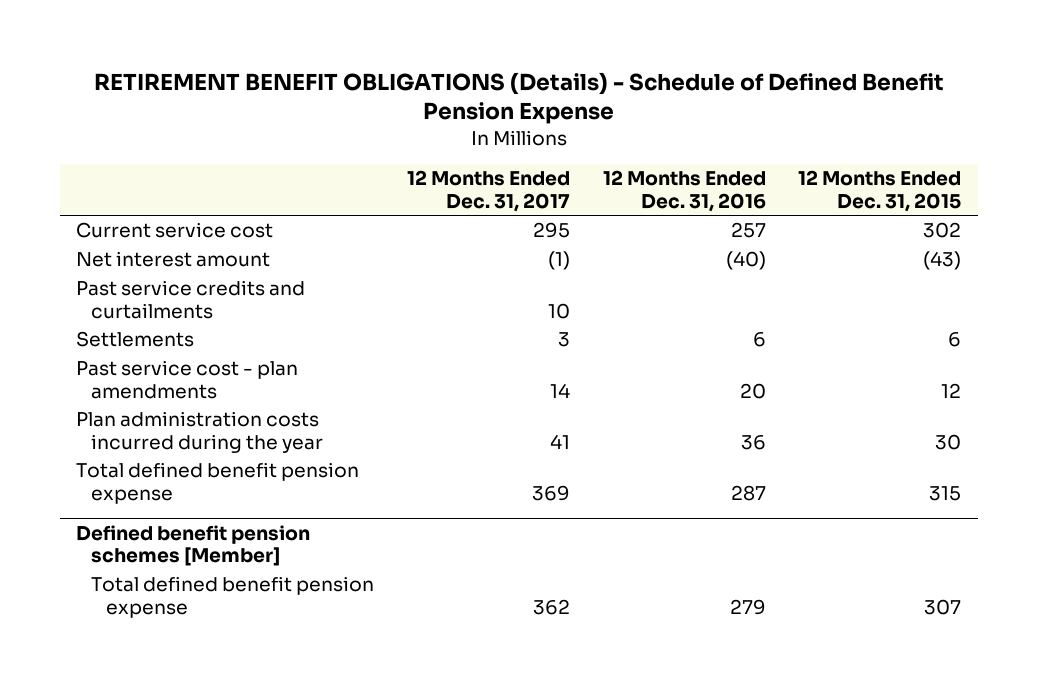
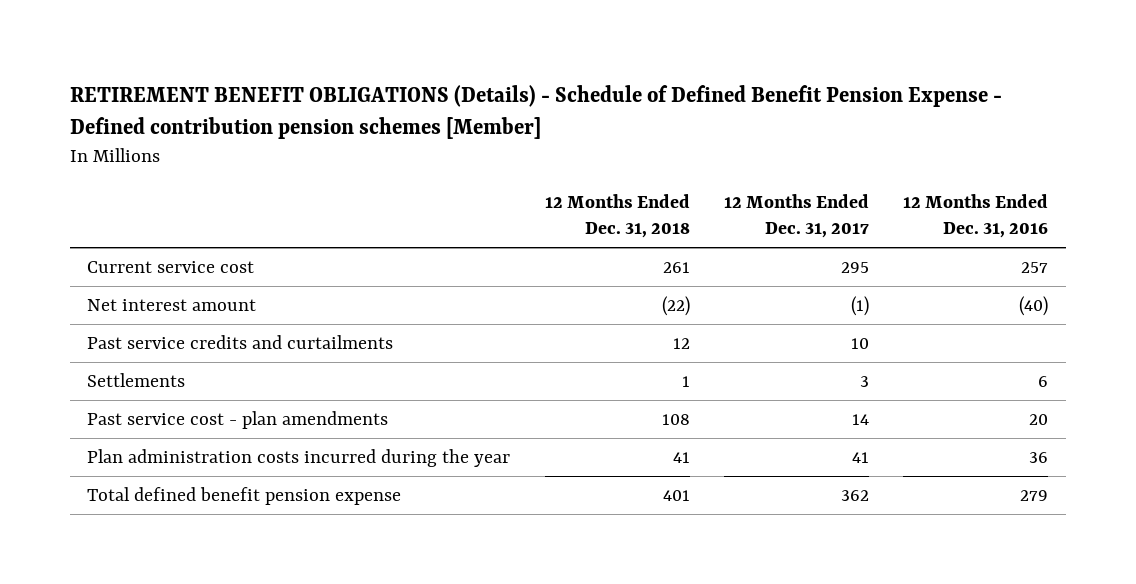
[93,71,944,125] RETIREMENT BENEFIT OBLIGATIONS (Details) - Schedule of Defined Benefit Pension Expense -> [70,85,1003,140] RETIREMENT BENEFIT OBLIGATIONS (Details) - Schedule of Defined Benefit Pension Expense - Defined contribution pension schemes [Member]
[798,170,962,212] 12 Months Ended Dec. 31, 2015 -> none
none -> [544,194,690,239] 12 Months Ended Dec. 31, 2018
[76,462,360,504] Total defined benefit pension expense -> none
[76,524,311,567] Defined benefit pension schemes [Member] -> none

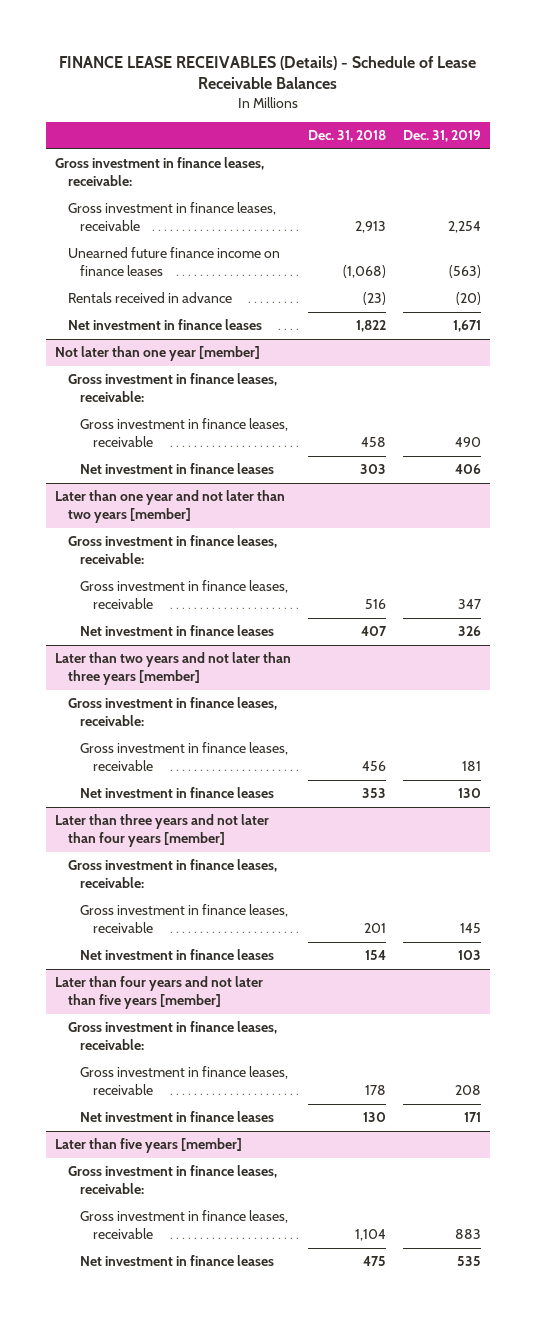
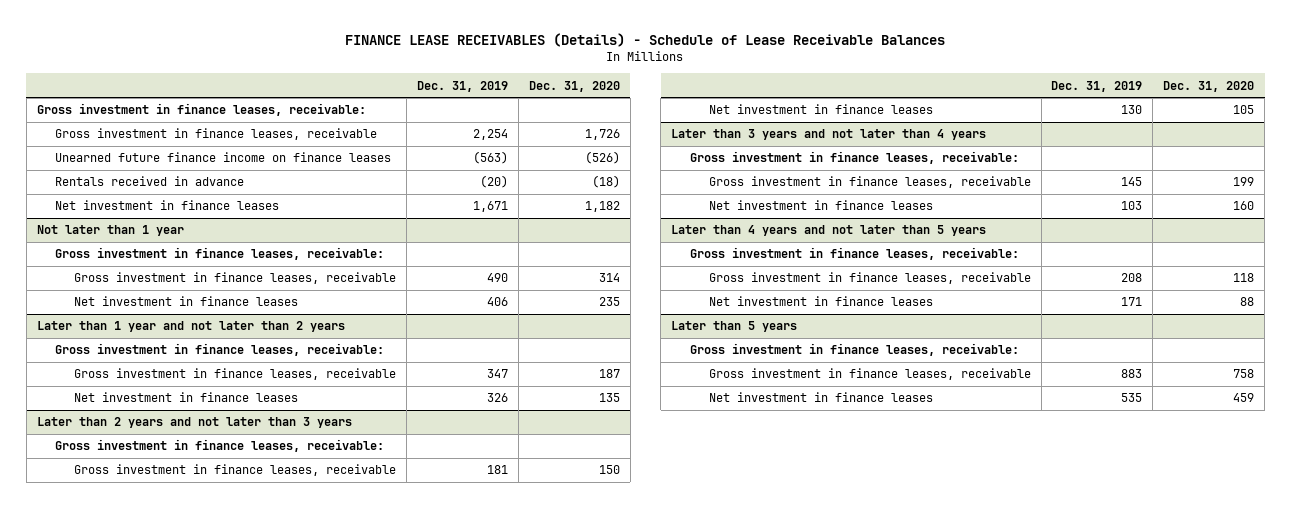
[307,129,386,142] Dec. 31, 2018 -> none
none -> [528,80,620,92] Dec. 31, 2020
[54,346,260,362] Not later than one year [member] -> [36,225,184,237] Not later than 1 year
[54,490,285,523] Later than one year and not later than two years [member] -> [36,321,345,333] Later than 1 year and not later than 2 years
[54,652,291,685] Later than two years and not later than three years [member] -> [36,417,352,429] Later than 2 years and not later than 3 years
[54,814,269,847] Later than three years and not later than four years [member] -> [671,129,987,141] Later than 3 years and not later than 4 years
[54,976,263,1009] Later than four years and not later than five years [member] -> [671,225,987,237] Later than 4 years and not later than 5 years
[54,1138,242,1154] Later than five years [member] -> [671,321,798,333] Later than 5 years

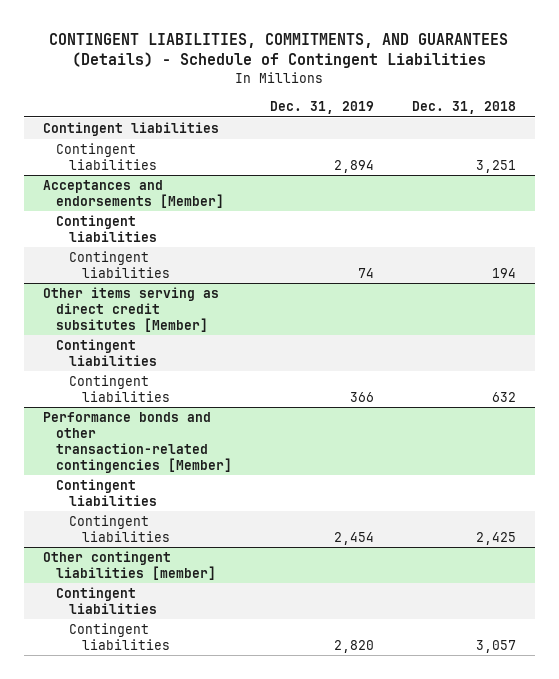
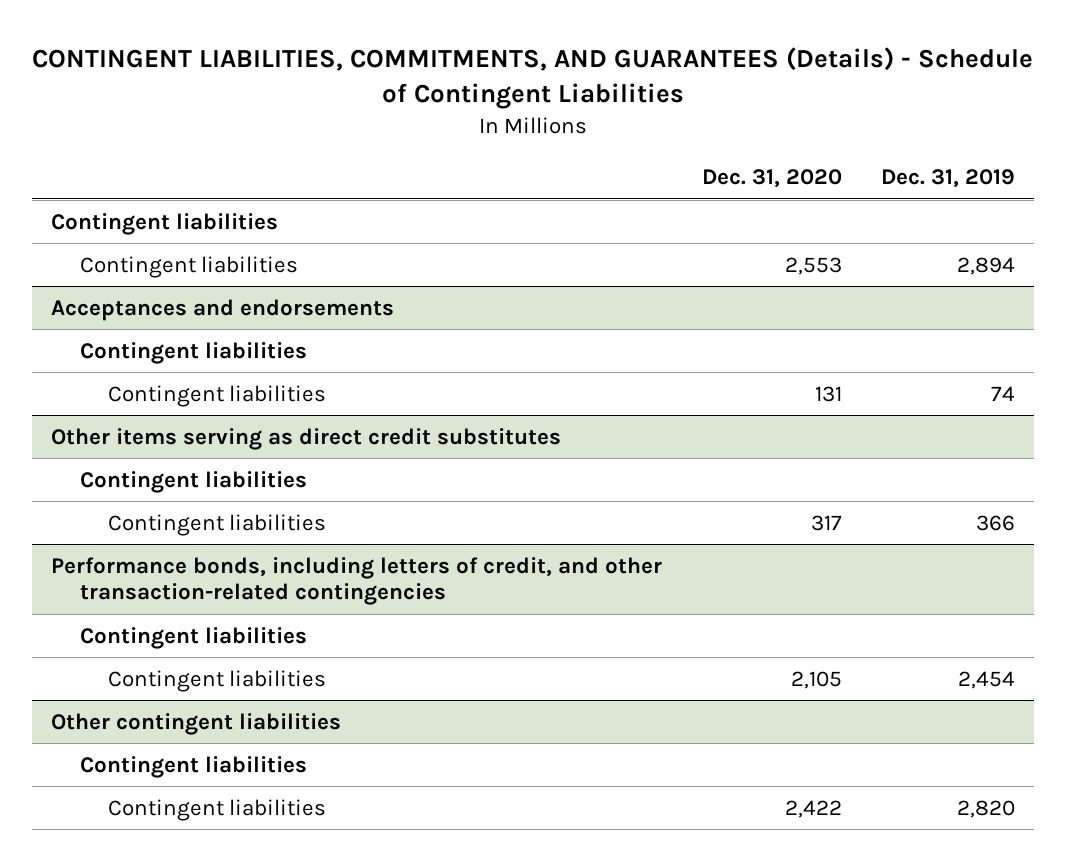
[411,101,516,115] Dec. 31, 2018 -> none
none -> [701,169,842,189] Dec. 31, 2020
[43,180,225,208] Acceptances and endorsements [Member] -> [51,298,395,321] Acceptances and endorsements
[43,287,220,332] Other items serving as direct credit subsitutes [Member] -> [51,427,562,450] Other items serving as direct credit substitutes
[43,412,233,473] Performance bonds and other transaction-related contingencies [Member] -> [51,556,663,606] Performance bonds, including letters of credit, and other transaction-related contingencies
[43,551,217,580] Other contingent liabilities [member] -> [51,712,342,735] Other contingent liabilities

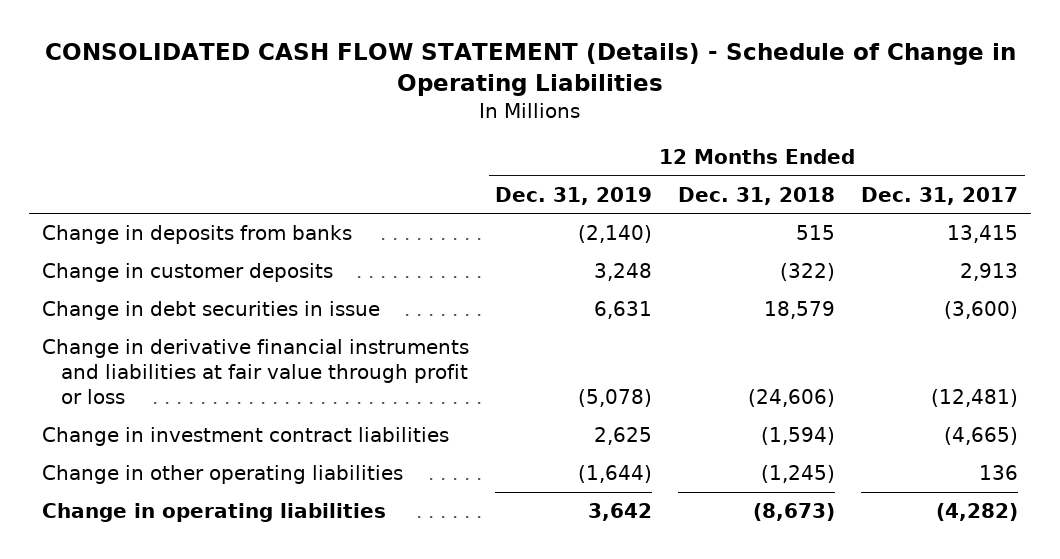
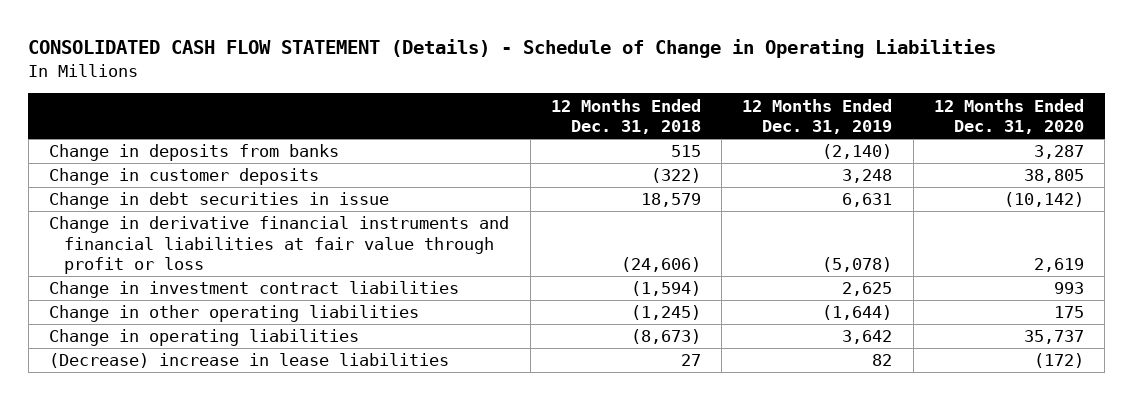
[861,186,1019,205] Dec. 31, 2017 -> none
none -> [934,98,1085,135] 12 Months Ended Dec. 31, 2020
[42,339,470,404] Change in derivative financial instruments and liabilities at fair value through profit or loss -> [49,216,510,275] Change in derivative financial instruments and financial liabilities at fair value through profit or loss
none -> [49,353,450,369] (Decrease) increase in lease liabilities

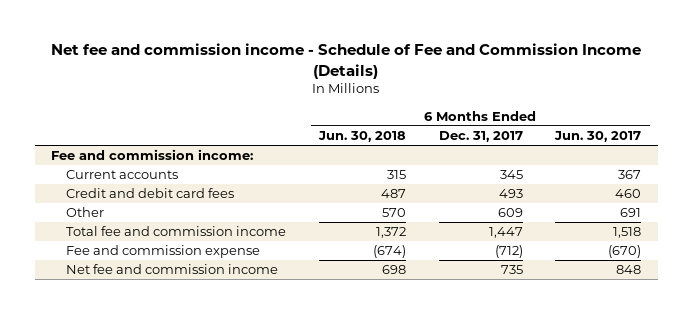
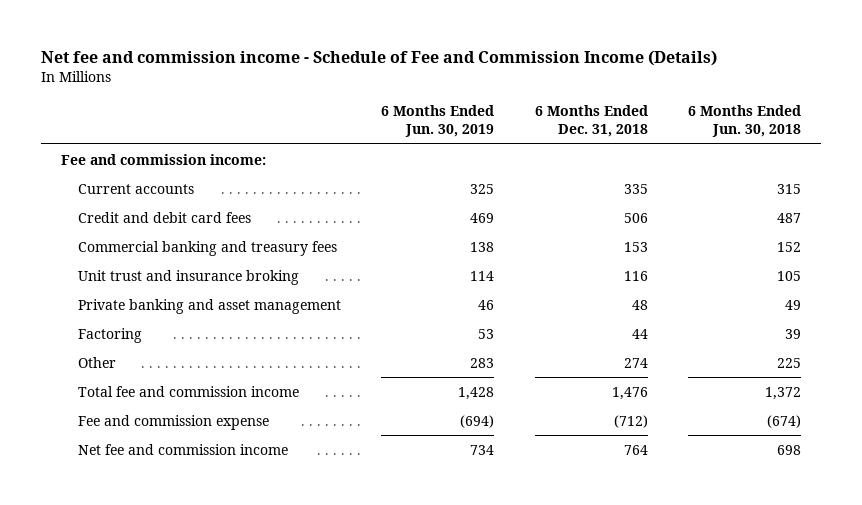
[438,131,523,143] Dec. 31, 2017 -> none
[554,131,642,143] Jun. 30, 2017 -> none
none -> [381,105,495,138] 6 Months Ended Jun. 30, 2019
none -> [534,105,648,138] 6 Months Ended Dec. 31, 2018
none -> [78,240,338,256] Commercial banking and treasury fees
none -> [78,269,300,285] Unit trust and insurance broking
none -> [78,298,342,314] Private banking and asset management
none -> [78,327,143,343] Factoring
[382,208,407,218] 570 -> [776,357,801,368] 225

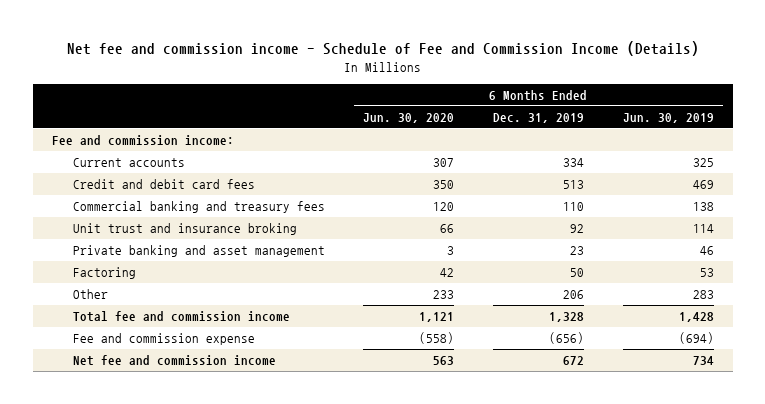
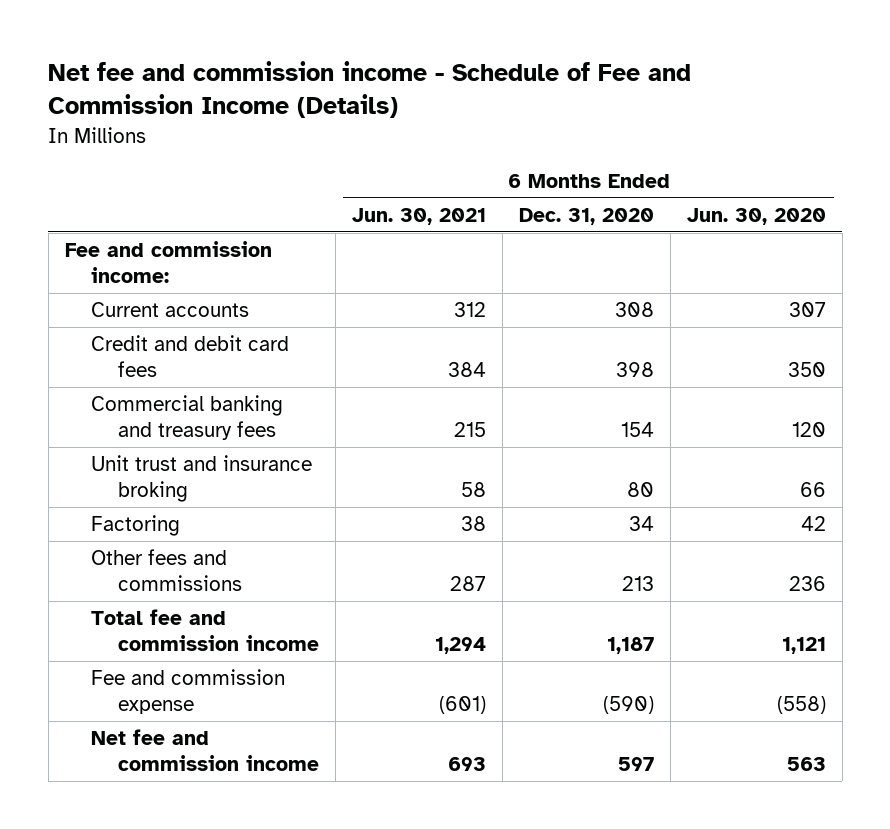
[492,113,584,124] Dec. 31, 2019 -> none
[622,113,714,124] Jun. 30, 2019 -> none
none -> [351,208,486,226] Jun. 30, 2021
none -> [518,208,654,226] Dec. 31, 2020
[72,245,325,258] Private banking and asset management -> none
[72,289,108,300] Other -> [91,549,242,591] Other fees and commissions
[433,290,455,300] 233 -> [788,575,826,591] 236

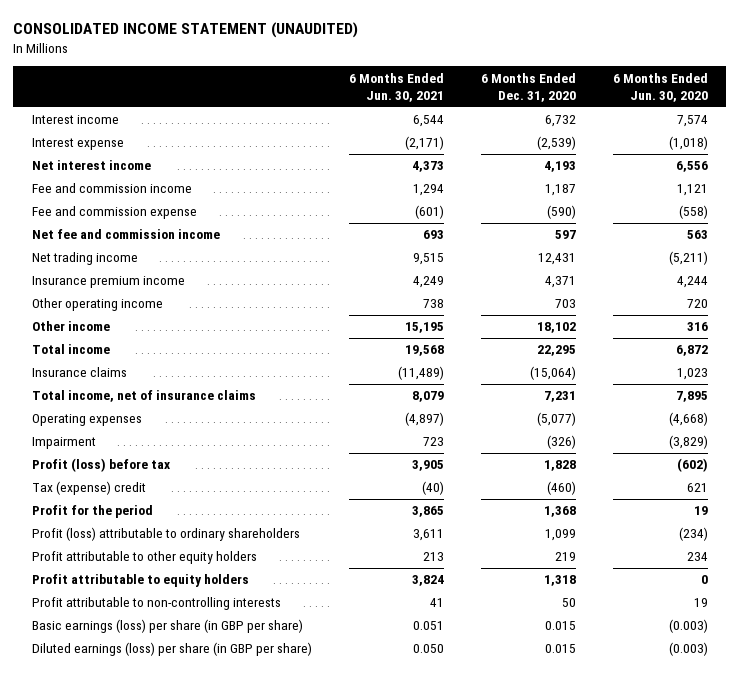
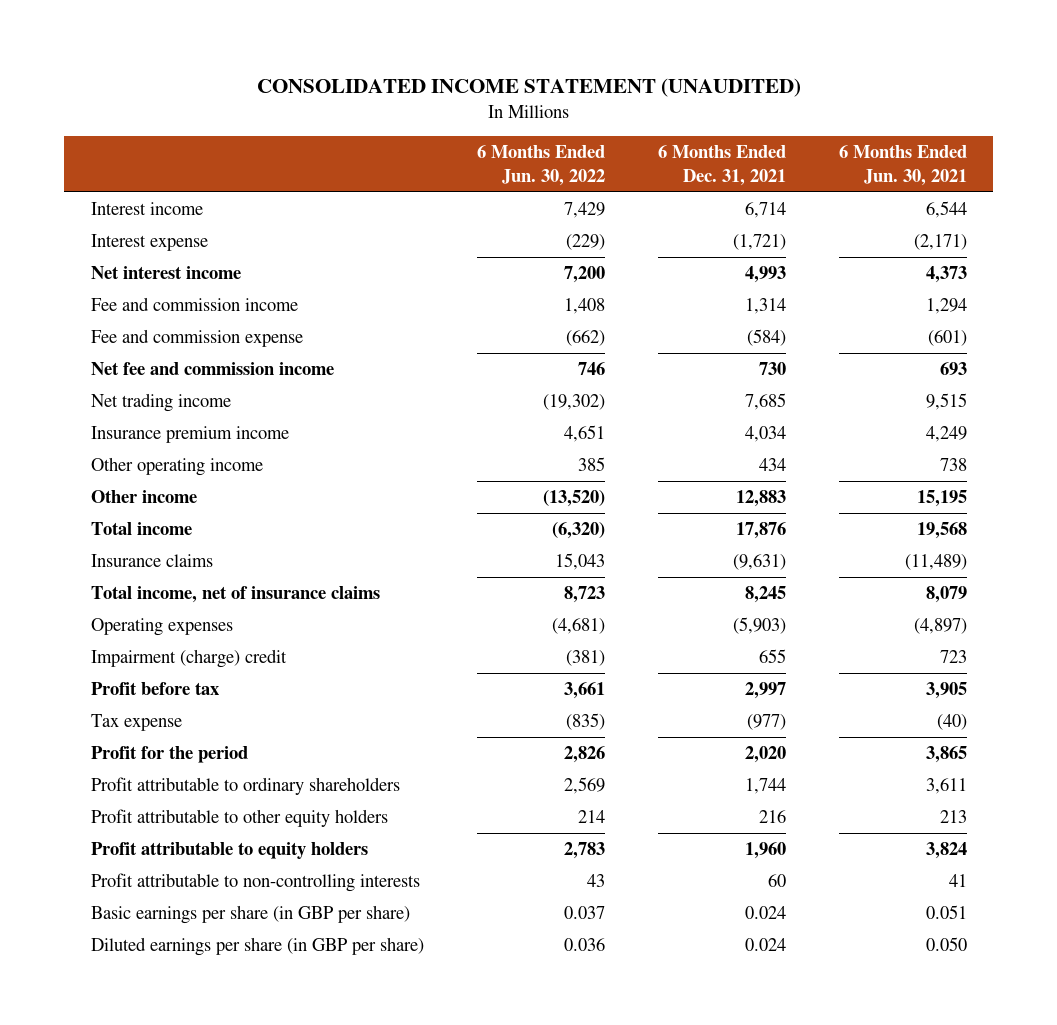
[480,72,576,103] 6 Months Ended Dec. 31, 2020 -> none
[612,72,708,103] 6 Months Ended Jun. 30, 2020 -> none
none -> [476,145,605,187] 6 Months Ended Jun. 30, 2022
none -> [657,145,786,187] 6 Months Ended Dec. 31, 2021
[31,437,96,450] Impairment -> [90,649,287,669] Impairment (charge) credit
[31,458,170,473] Profit (loss) before tax -> [90,682,219,696] Profit before tax
[31,481,146,496] Tax (expense) credit -> [90,714,182,732] Tax expense
[31,527,300,542] Profit (loss) attributable to ordinary shareholders -> [90,777,400,796] Profit attributable to ordinary shareholders
[31,619,303,634] Basic earnings (loss) per share (in GBP per share) -> [90,905,410,925] Basic earnings per share (in GBP per share)
[31,642,312,657] Diluted earnings (loss) per share (in GBP per share) -> [90,937,424,957] Diluted earnings per share (in GBP per share)

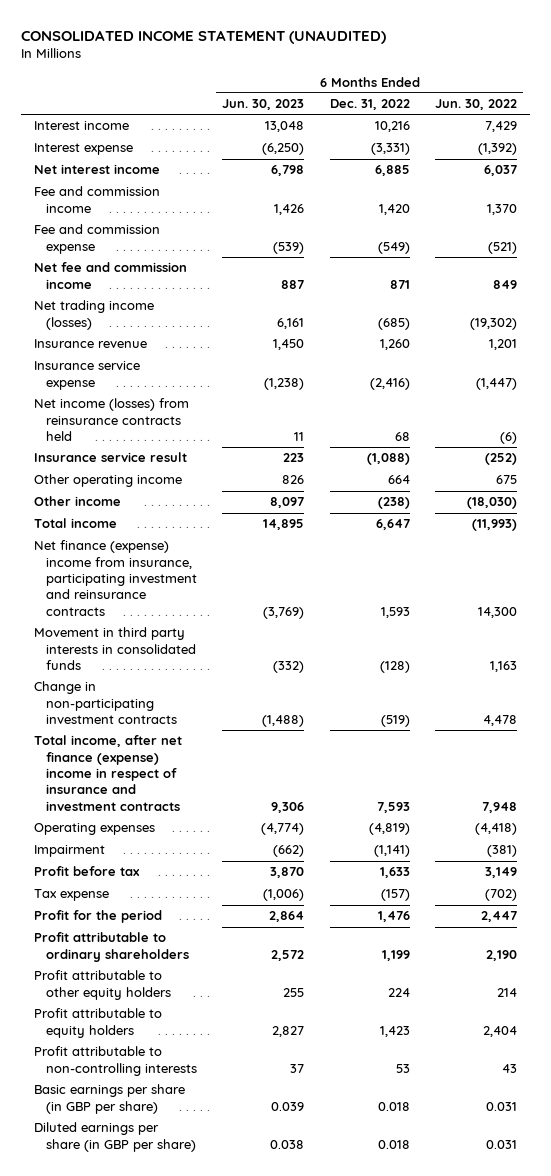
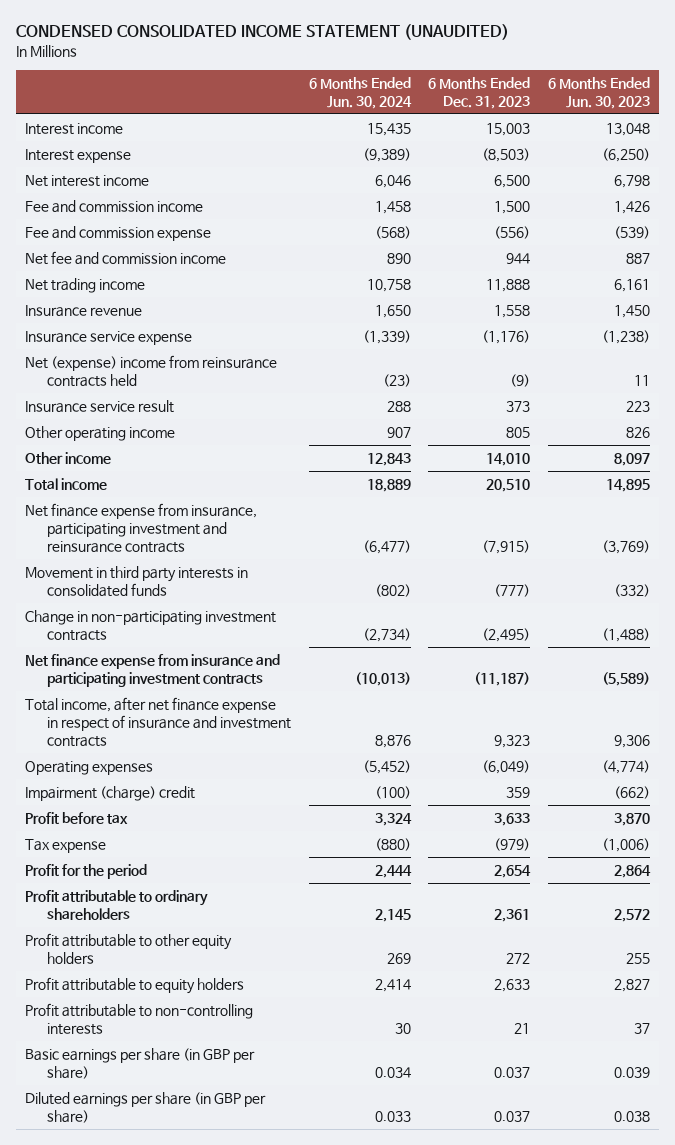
[20,29,386,44] CONSOLIDATED INCOME STATEMENT (UNAUDITED) -> [15,24,509,41] CONDENSED CONSOLIDATED INCOME STATEMENT (UNAUDITED)
[329,99,410,111] Dec. 31, 2022 -> none
[435,99,518,111] Jun. 30, 2022 -> none
none -> [308,76,412,109] 6 Months Ended Jun. 30, 2024
none -> [428,76,531,109] 6 Months Ended Dec. 31, 2023
[33,300,154,330] Net trading income (losses) -> [24,277,145,293] Net trading income
[33,398,189,441] Net income (losses) from reinsurance contracts held -> [24,354,277,387] Net (expense) income from reinsurance contracts held
[33,540,197,616] Net finance (expense) income from insurance, participating investment and reinsurance contracts -> [24,502,257,553] Net finance expense from insurance, participating investment and reinsurance contracts
none -> [24,653,280,687] Net finance expense from insurance and participating investment contracts
[33,735,182,811] Total income, after net finance (expense) income in respect of insurance and investment contracts -> [24,696,291,747] Total income, after net finance expense in respect of insurance and investment contracts
[33,845,105,858] Impairment -> [24,785,195,801] Impairment (charge) credit

